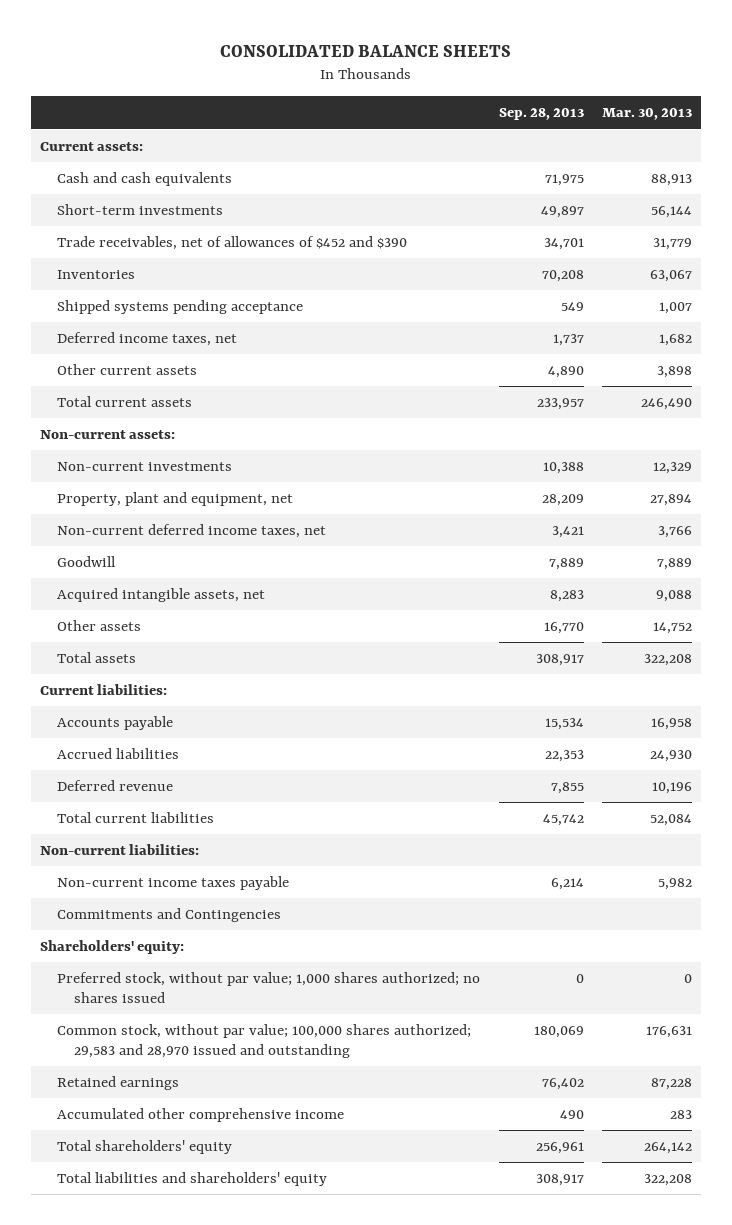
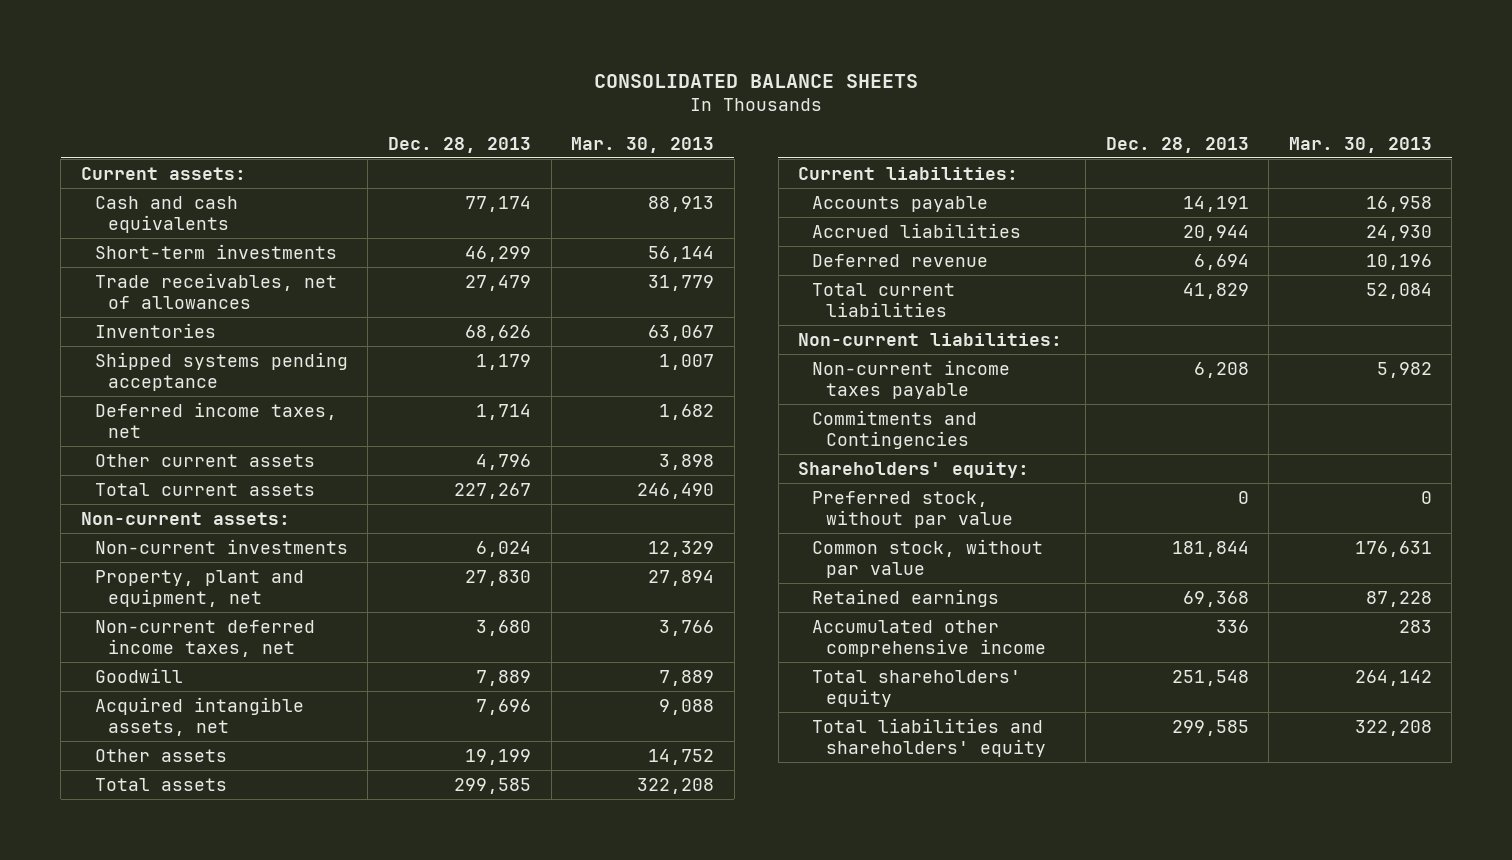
[498,108,584,121] Sep. 28, 2013 -> none
none -> [387,136,531,153] Dec. 28, 2013
[57,235,408,250] Trade receivables, net of allowances of $452 and $390 -> [94,272,337,309] Trade receivables, net of allowances
[57,971,481,1003] Preferred stock, without par value; 1,000 shares authorized; no shares issued -> [812,490,1014,528] Preferred stock, without par value
[57,1023,472,1058] Common stock, without par value; 100,000 shares authorized; 29,583 and 28,970 issued and outstanding -> [812,538,1044,578] Common stock, without par value

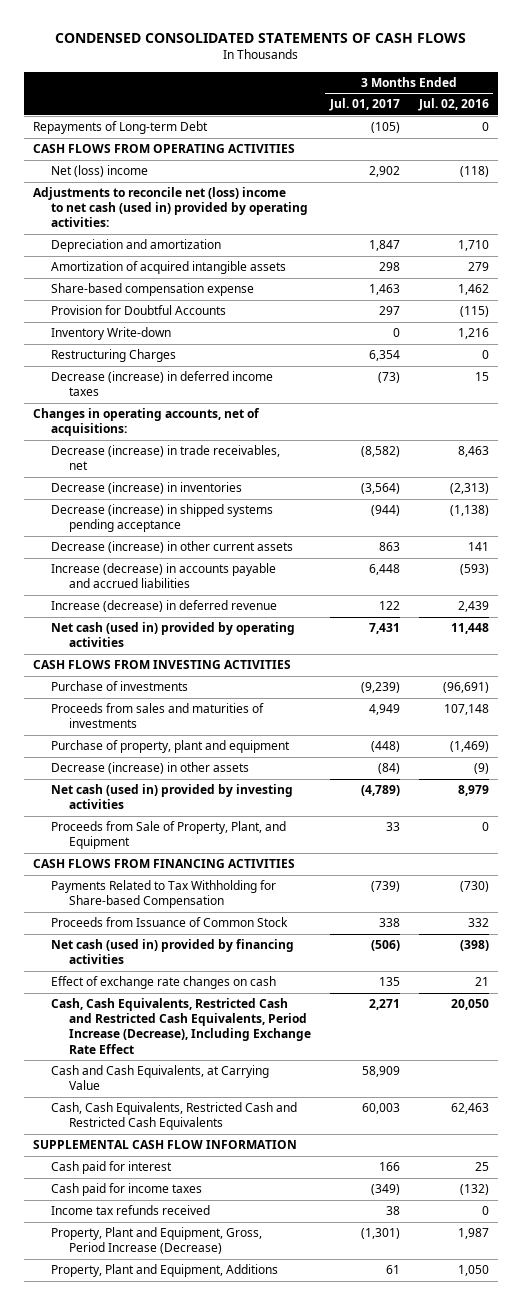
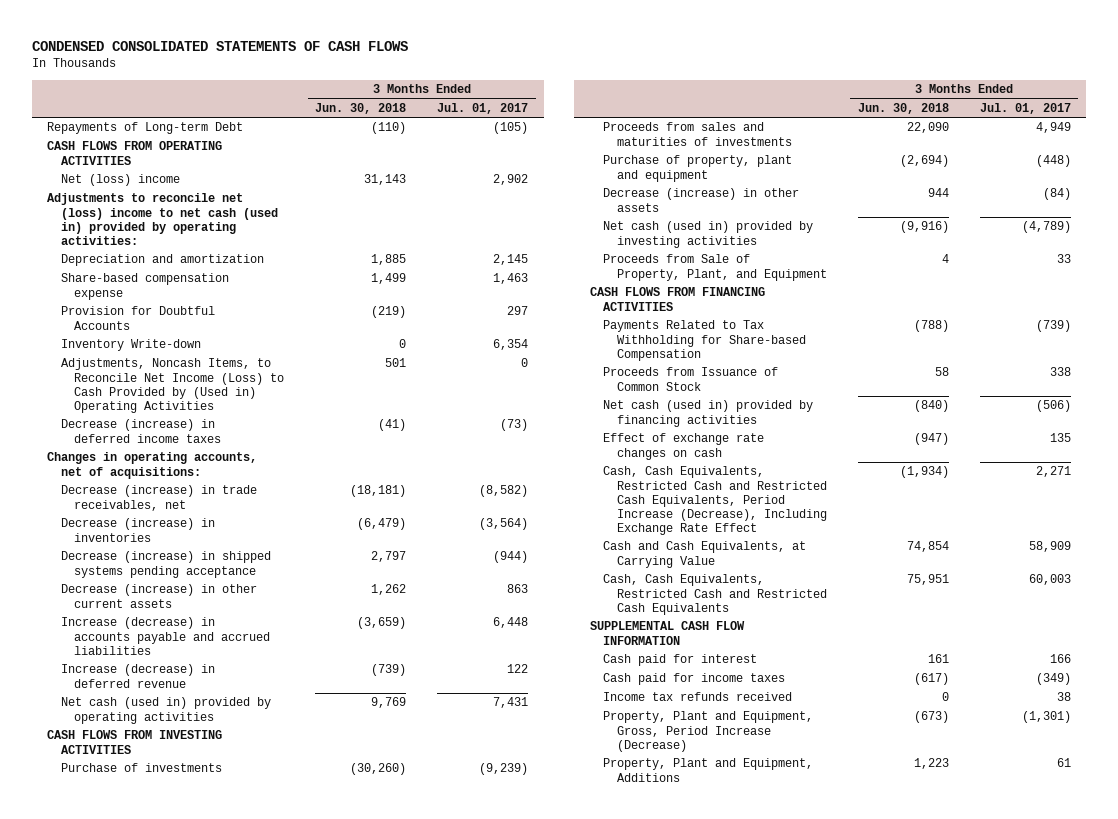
[417,98,489,112] Jul. 02, 2016 -> none
none -> [315,102,407,114] Jun. 30, 2018
[51,261,287,275] Amortization of acquired intangible assets -> none
[369,240,401,252] 1,847 -> [493,254,529,266] 2,145
[51,349,177,363] Restructuring Charges -> none
[393,328,401,338] 0 -> [493,339,529,351] 6,354
none -> [60,358,285,413] Adjustments, Noncash Items, to Reconcile Net Income (Loss) to Cash Provided by (Used in) Operating Activities

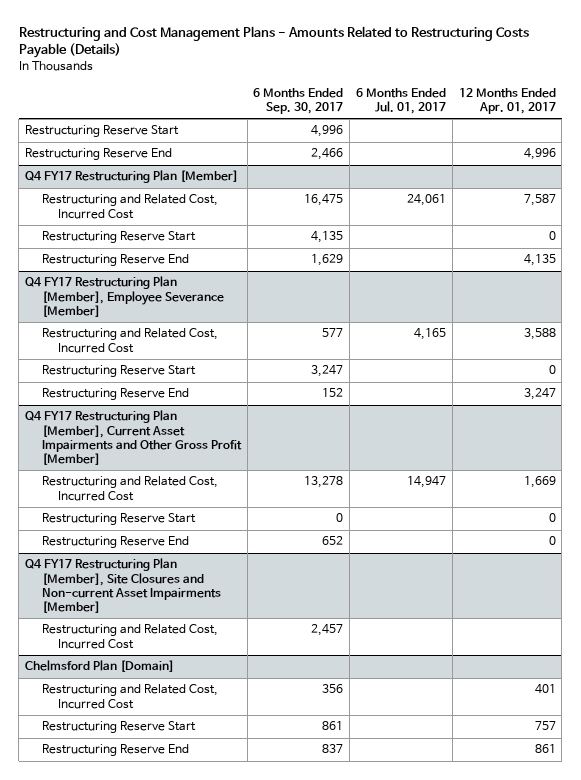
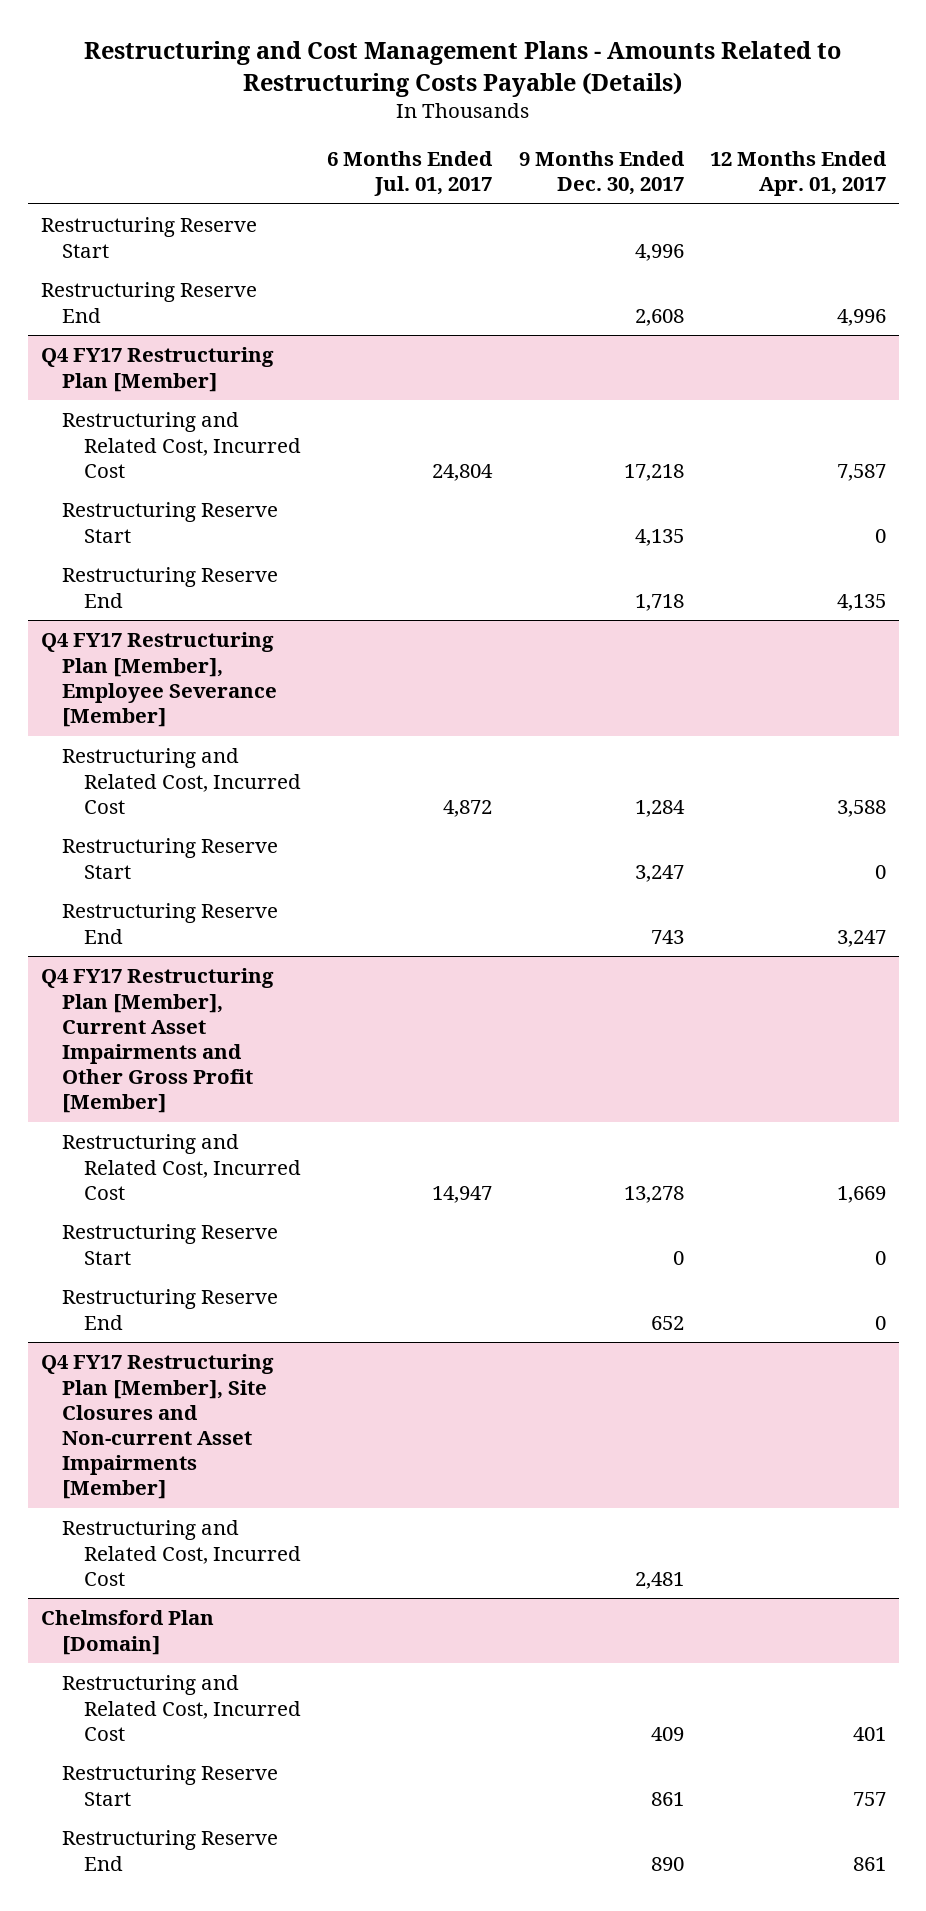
[253,87,344,114] 6 Months Ended Sep. 30, 2017 -> none
none -> [518,150,685,196] 9 Months Ended Dec. 30, 2017
[407,194,447,207] 24,061 -> [432,463,494,481] 24,804
[414,328,447,341] 4,165 -> [443,799,493,817] 4,872

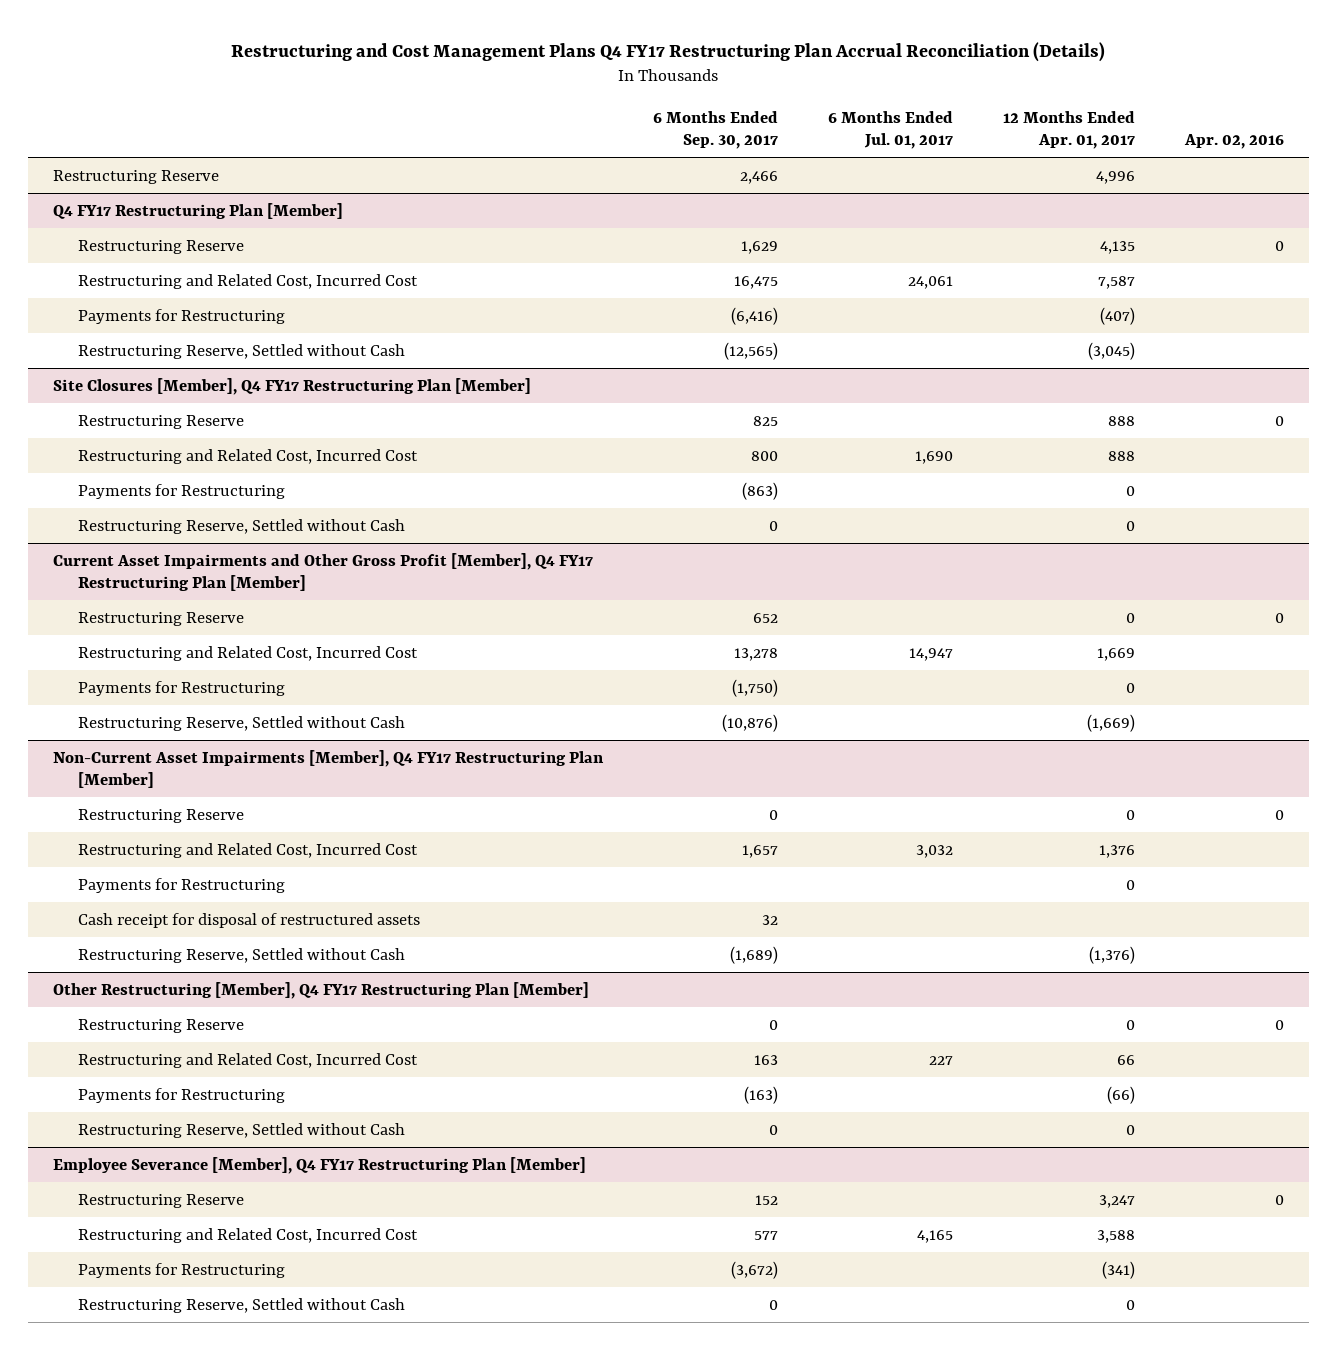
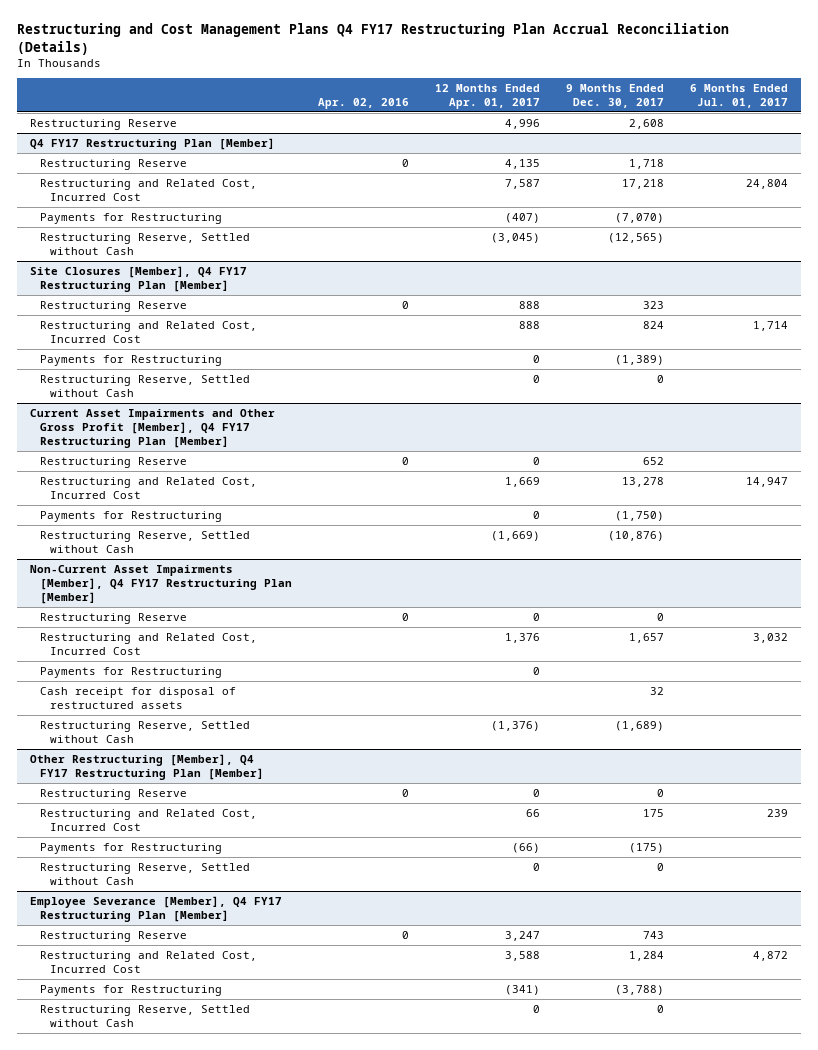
[652,110,778,149] 6 Months Ended Sep. 30, 2017 -> none
none -> [566,84,665,108] 9 Months Ended Dec. 30, 2017
[907,275,953,289] 24,061 -> [746,179,789,190] 24,804
[914,450,953,464] 1,690 -> [753,321,789,332] 1,714
[928,1055,953,1065] 227 -> [767,809,789,818] 239
[916,1229,953,1243] 4,165 -> [753,951,789,962] 4,872

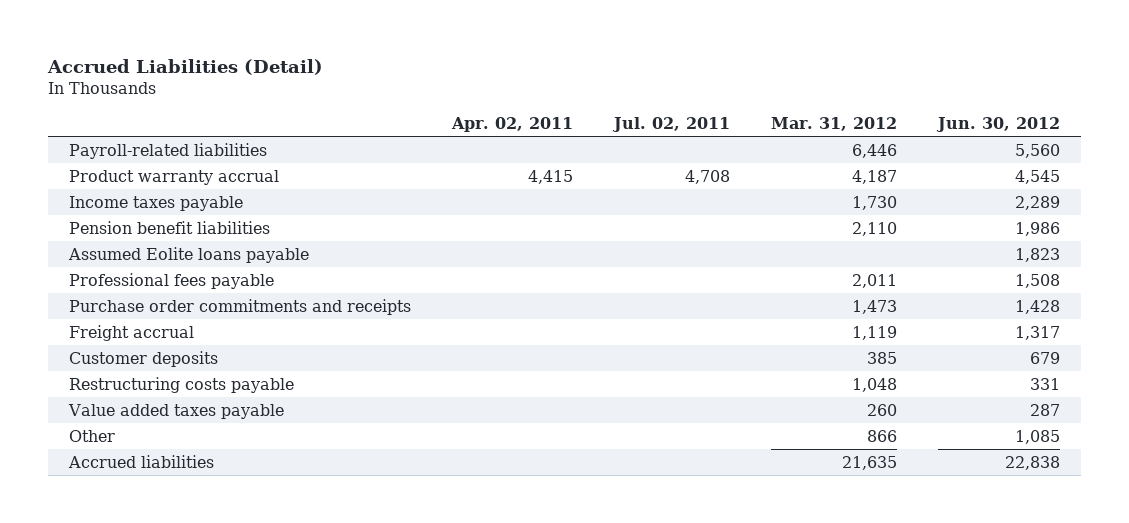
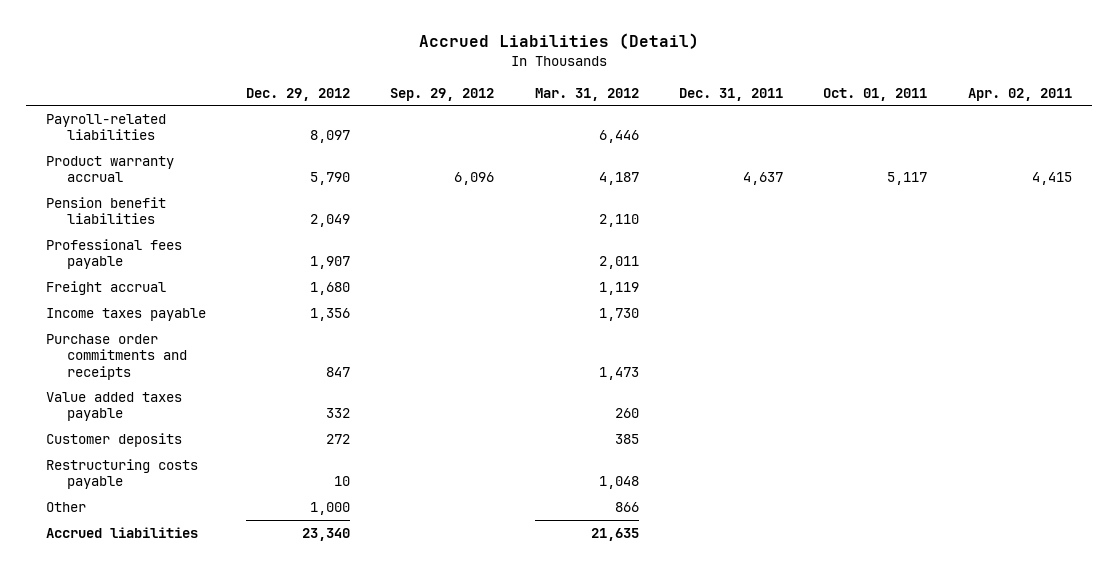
[612,117,731,133] Jul. 02, 2011 -> none
[936,117,1061,133] Jun. 30, 2012 -> none
none -> [246,87,351,101] Dec. 29, 2012
none -> [390,87,495,101] Sep. 29, 2012
none -> [679,87,784,101] Dec. 31, 2011
none -> [823,87,928,101] Oct. 01, 2011
[67,246,309,263] Assumed Eolite loans payable -> none
[68,195,243,211] Income taxes payable -> [45,307,206,321] Income taxes payable
[68,298,411,315] Purchase order commitments and receipts -> [45,333,188,380] Purchase order commitments and receipts
[67,403,284,419] Value added taxes payable -> [45,391,182,422] Value added taxes payable

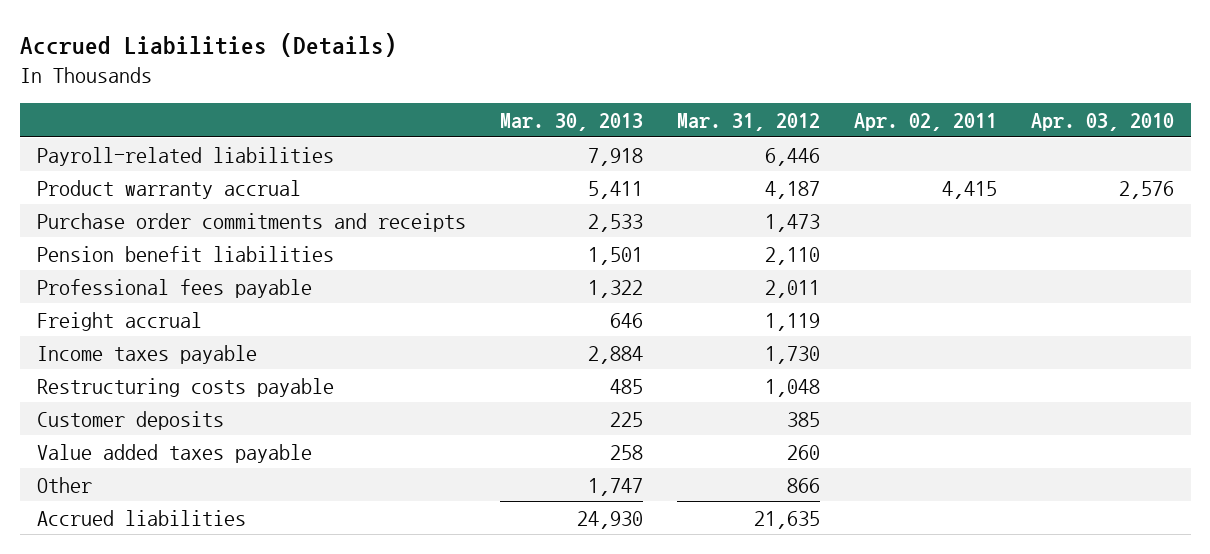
[418,33,699,50] Accrued Liabilities (Detail) -> [19,32,397,57] Accrued Liabilities (Details)
[246,87,351,101] Dec. 29, 2012 -> none
[390,87,495,101] Sep. 29, 2012 -> none
[679,87,784,101] Dec. 31, 2011 -> none
[823,87,928,101] Oct. 01, 2011 -> none
none -> [499,112,643,131] Mar. 30, 2013
none -> [1030,112,1174,131] Apr. 03, 2010
[45,333,188,380] Purchase order commitments and receipts -> [36,212,466,232] Purchase order commitments and receipts
[45,432,182,447] Customer deposits -> [36,410,224,430] Customer deposits
[45,391,182,422] Value added taxes payable -> [36,443,312,463] Value added taxes payable

